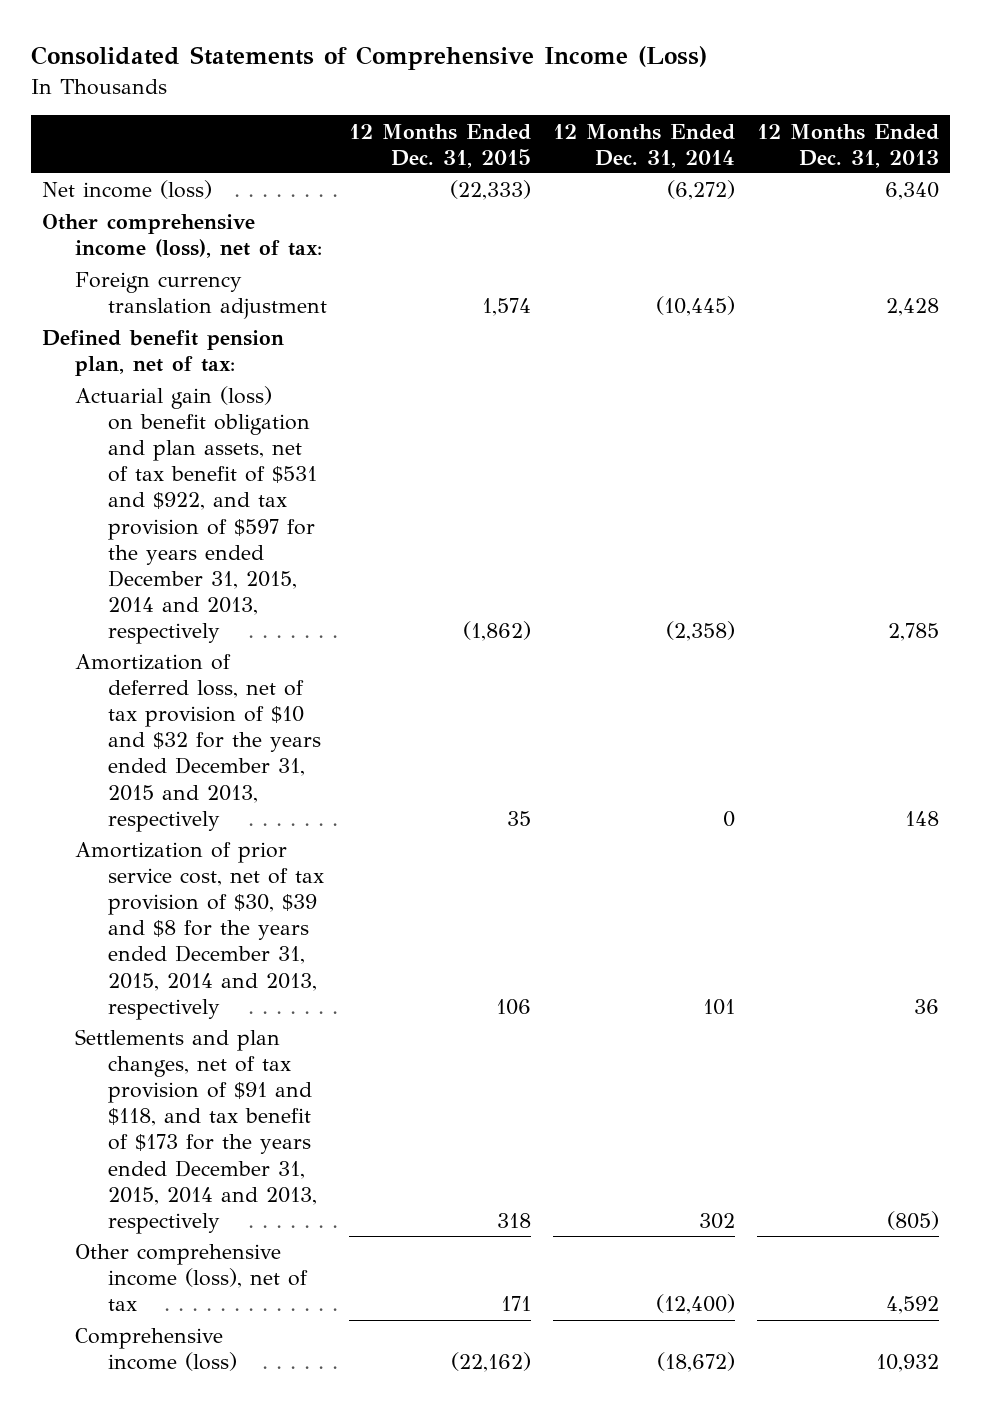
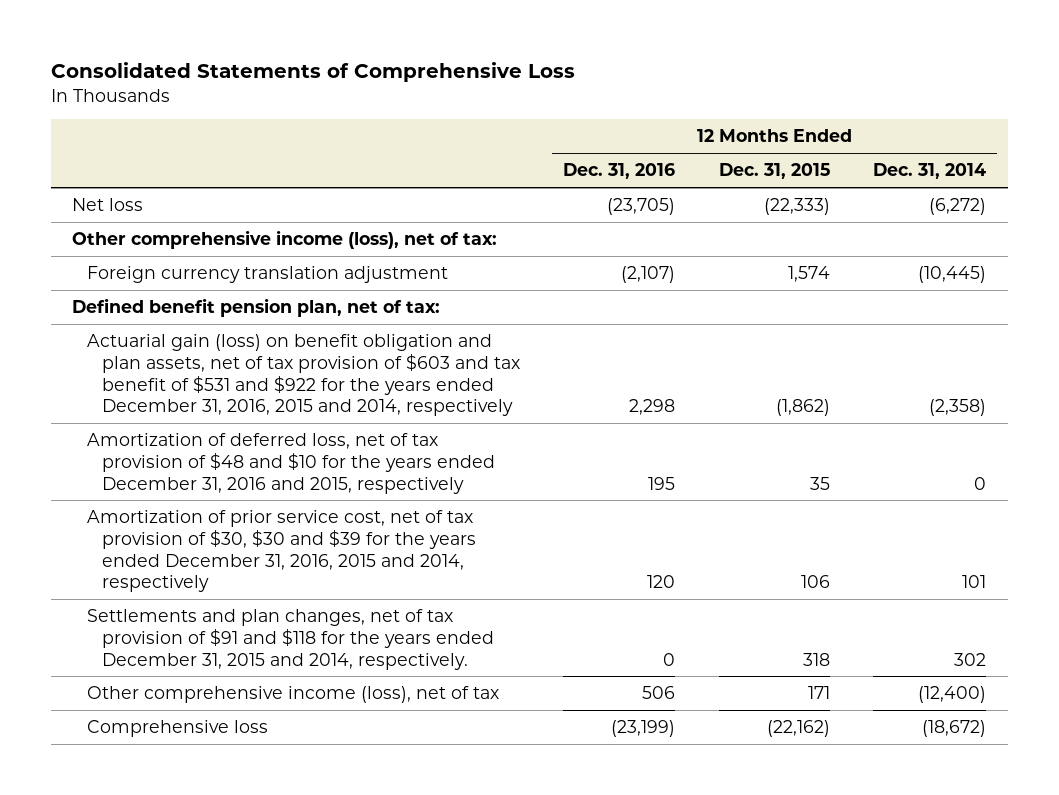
[30,46,707,71] Consolidated Statements of Comprehensive Income (Loss) -> [50,61,575,82] Consolidated Statements of Comprehensive Loss
[757,123,940,168] 12 Months Ended Dec. 31, 2013 -> none
none -> [563,163,676,180] Dec. 31, 2016
[41,180,212,200] Net income (loss) -> [72,198,144,212] Net loss
[74,386,317,644] Actuarial gain (loss) on benefit obligation and plan assets, net of tax benefit of $531 and $922, and tax provision of $597 for the years ended December 31, 2015, 2014 and 2013, respectively -> [87,334,520,417] Actuarial gain (loss) on benefit obligation and plan assets, net of tax provision of $603 and tax benefit of $531 and $922 for the years ended December 31, 2016, 2015 and 2014, respectively
[74,654,321,832] Amortization of deferred loss, net of tax provision of $10 and $32 for the years ended December 31, 2015 and 2013, respectively -> [87,433,495,494] Amortization of deferred loss, net of tax provision of $48 and $10 for the years ended December 31, 2016 and 2015, respectively
[74,842,324,1020] Amortization of prior service cost, net of tax provision of $30, $39 and $8 for the years ended December 31, 2015, 2014 and 2013, respectively -> [87,510,476,593] Amortization of prior service cost, net of tax provision of $30, $30 and $39 for the years ended December 31, 2016, 2015 and 2014, respectively
[74,1029,317,1234] Settlements and plan changes, net of tax provision of $91 and $118, and tax benefit of $173 for the years ended December 31, 2015, 2014 and 2013, respectively -> [87,609,494,670] Settlements and plan changes, net of tax provision of $91 and $118 for the years ended December 31, 2015 and 2014, respectively.
[74,1328,237,1372] Comprehensive income (loss) -> [87,720,269,738] Comprehensive loss

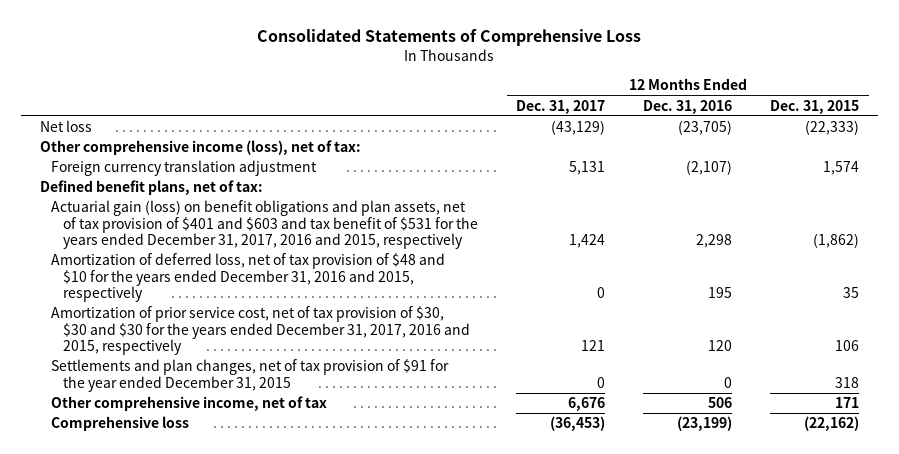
[873,163,987,180] Dec. 31, 2014 -> none
none -> [516,99,606,114] Dec. 31, 2017
[72,298,441,318] Defined benefit pension plan, net of tax: -> [39,180,263,196] Defined benefit plans, net of tax:
[87,334,520,417] Actuarial gain (loss) on benefit obligation and plan assets, net of tax provision of $603 and tax benefit of $531 and $922 for the years ended December 31, 2016, 2015 and 2014, respectively -> [51,200,479,250] Actuarial gain (loss) on benefit obligations and plan assets, net of tax provision of $401 and $603 and tax benefit of $531 for the years ended December 31, 2017, 2016 and 2015, respectively
[87,510,476,593] Amortization of prior service cost, net of tax provision of $30, $30 and $39 for the years ended December 31, 2016, 2015 and 2014, respectively -> [51,306,471,356] Amortization of prior service cost, net of tax provision of $30, $30 and $30 for the years ended December 31, 2017, 2016 and 2015, respectively
[87,609,494,670] Settlements and plan changes, net of tax provision of $91 and $118 for the years ended December 31, 2015 and 2014, respectively. -> [51,359,450,392] Settlements and plan changes, net of tax provision of $91 for the year ended December 31, 2015
[87,686,500,704] Other comprehensive income (loss), net of tax -> [51,396,328,412] Other comprehensive income, net of tax

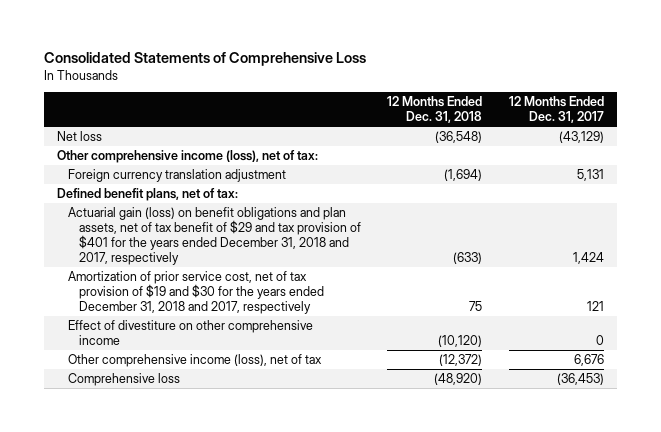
[643,99,733,114] Dec. 31, 2016 -> none
[770,99,860,114] Dec. 31, 2015 -> none
none -> [387,96,483,124] 12 Months Ended Dec. 31, 2018
[51,253,446,303] Amortization of deferred loss, net of tax provision of $48 and $10 for the years ended December 31, 2016 and 2015, respectively -> none
[51,359,450,392] Settlements and plan changes, net of tax provision of $91 for the year ended December 31, 2015 -> none
[51,200,479,250] Actuarial gain (loss) on benefit obligations and plan assets, net of tax provision of $401 and $603 and tax benefit of $531 for the years ended December 31, 2017, 2016 and 2015, respectively -> [67,206,361,266] Actuarial gain (loss) on benefit obligations and plan assets, net of tax benefit of $29 and tax provision of $401 for the years ended December 31, 2018 and 2017, respectively
[51,306,471,356] Amortization of prior service cost, net of tax provision of $30, $30 and $30 for the years ended December 31, 2017, 2016 and 2015, respectively -> [67,270,324,315] Amortization of prior service cost, net of tax provision of $19 and $30 for the years ended December 31, 2018 and 2017, respectively
none -> [67,319,313,346] Effect of divestiture on other comprehensive income
[51,396,328,412] Other comprehensive income, net of tax -> [67,353,322,367] Other comprehensive income (loss), net of tax

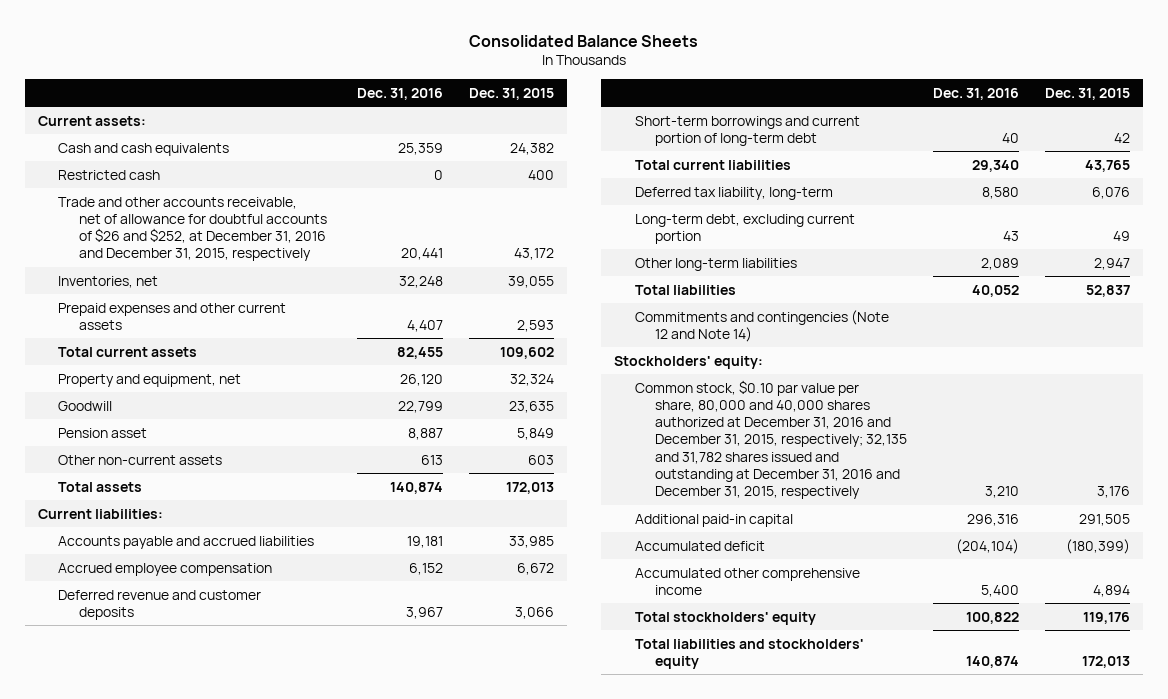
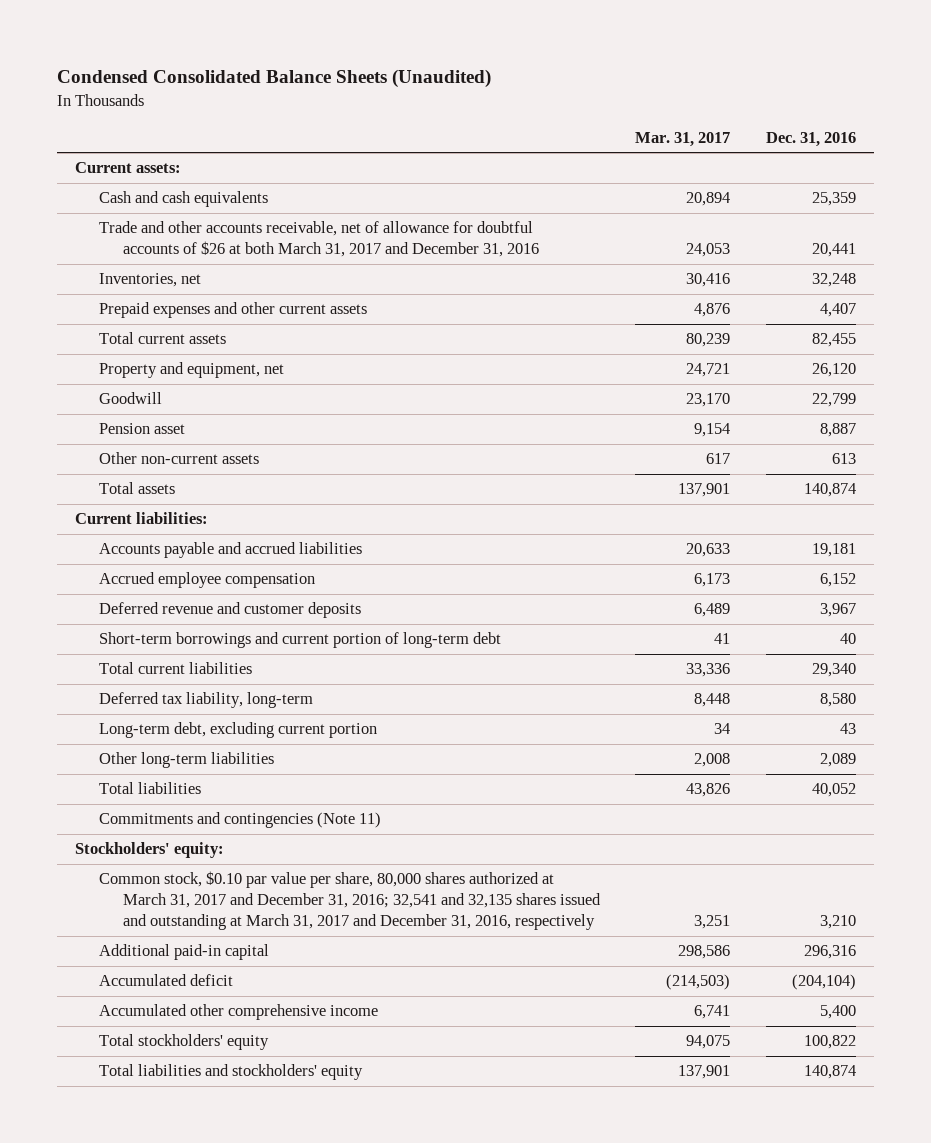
[468,34,698,47] Consolidated Balance Sheets -> [57,68,492,88] Condensed Consolidated Balance Sheets (Unaudited)
[468,87,554,100] Dec. 31, 2015 -> none
none -> [635,131,731,147] Mar. 31, 2017
[58,169,161,180] Restricted cash -> none
[58,196,327,262] Trade and other accounts receivable, net of allowance for doubtful accounts of $26 and $252, at December 31, 2016 and December 31, 2015, respectively -> [98,221,539,258] Trade and other accounts receivable, net of allowance for doubtful accounts of $26 at both March 31, 2017 and December 31, 2016
[634,309,889,342] Commitments and contingencies (Note 12 and Note 14) -> [98,812,381,829] Commitments and contingencies (Note 11)
[634,379,908,500] Common stock, $0.10 par value per share, 80,000 and 40,000 shares authorized at December 31, 2016 and December 31, 2015, respectively; 32,135 and 31,782 shares issued and outstanding at December 31, 2016 and December 31, 2015, respectively -> [98,871,601,931] Common stock, $0.10 par value per share, 80,000 shares authorized at March 31, 2017 and December 31, 2016; 32,541 and 32,135 shares issued and outstanding at March 31, 2017 and December 31, 2016, respectively

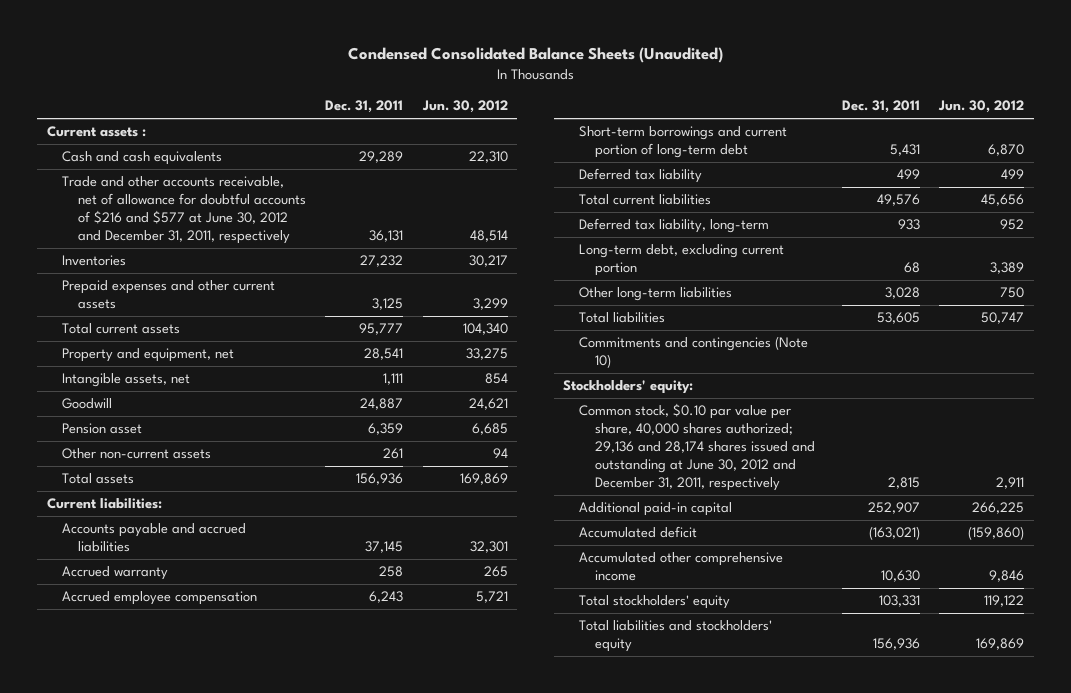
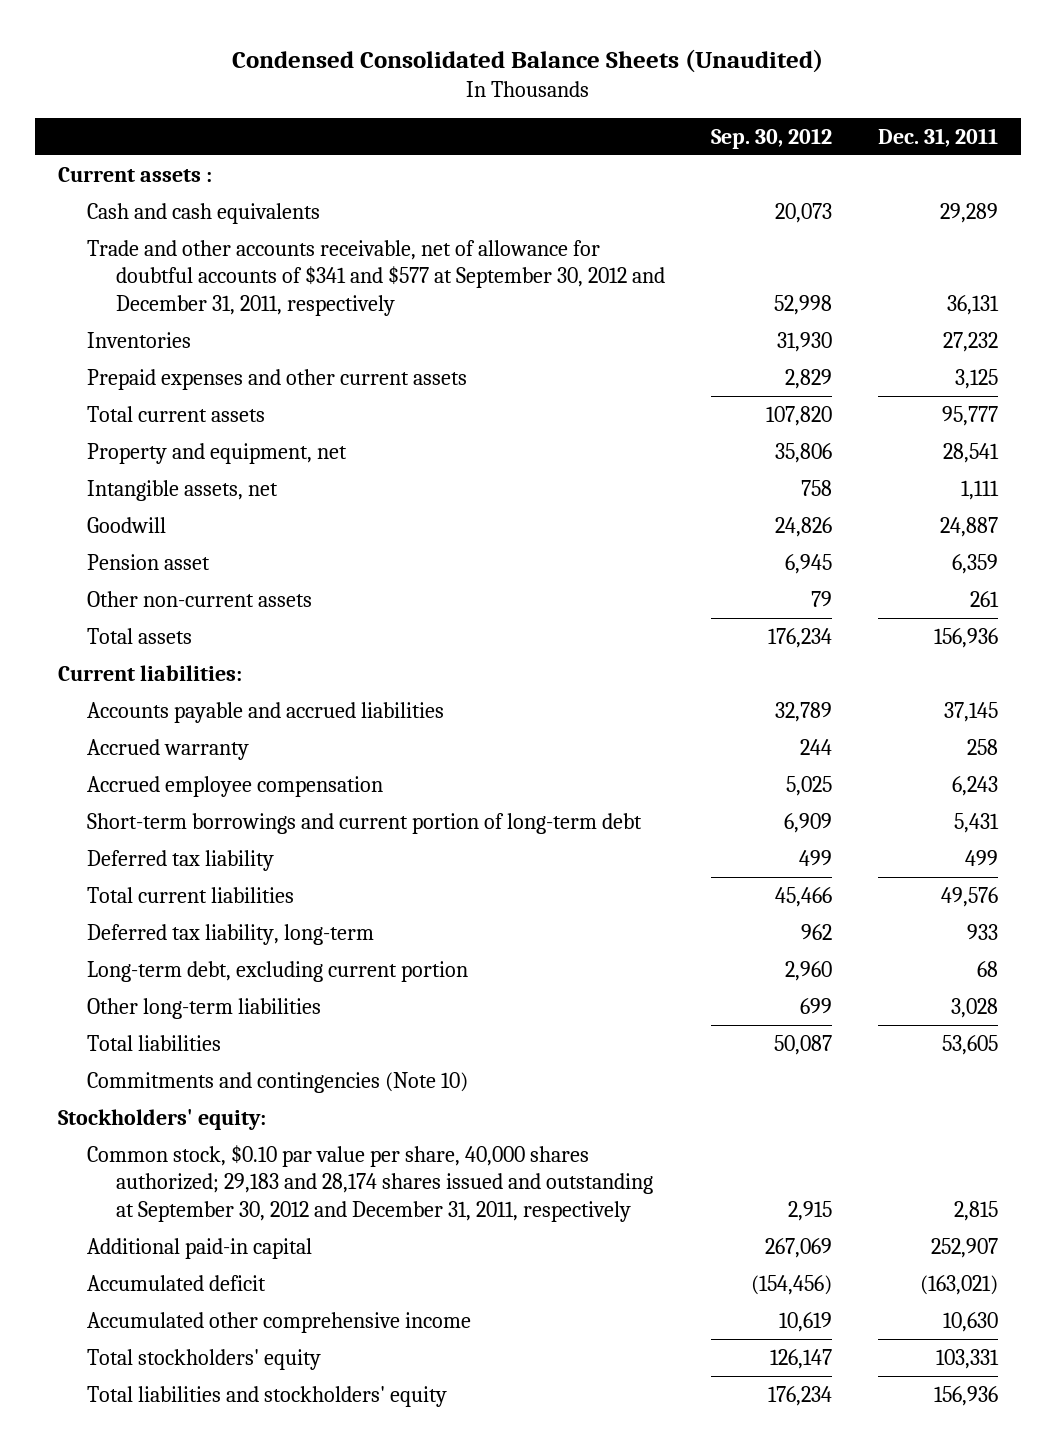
[421,100,508,114] Jun. 30, 2012 -> none
none -> [711,127,833,149] Sep. 30, 2012
[62,176,307,245] Trade and other accounts receivable, net of allowance for doubtful accounts of $216 and $577 at June 30, 2012 and December 31, 2011, respectively -> [87,239,666,316] Trade and other accounts receivable, net of allowance for doubtful accounts of $341 and $577 at September 30, 2012 and December 31, 2011, respectively
[579,403,815,492] Common stock, $0.10 par value per share, 40,000 shares authorized; 29,136 and 28,174 shares issued and outstanding at June 30, 2012 and December 31, 2011, respectively -> [87,1144,654,1222] Common stock, $0.10 par value per share, 40,000 shares authorized; 29,183 and 28,174 shares issued and outstanding at September 30, 2012 and December 31, 2011, respectively

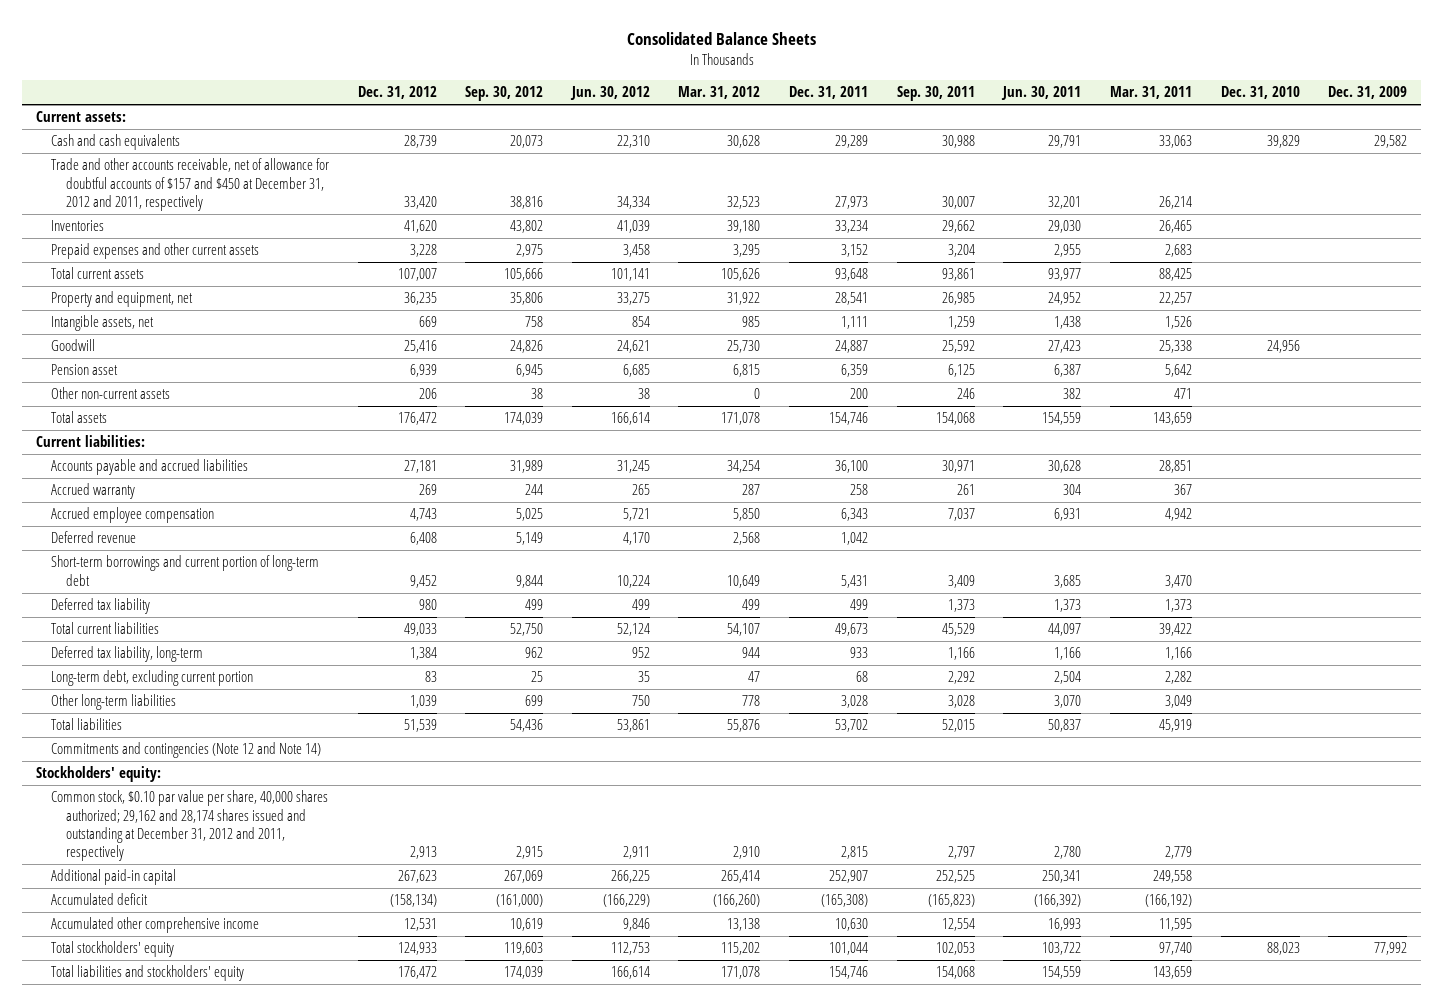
[232,49,824,74] Condensed Consolidated Balance Sheets (Unaudited) -> [626,32,816,46] Consolidated Balance Sheets
none -> [357,86,437,100] Dec. 31, 2012
none -> [569,86,650,101] Jun. 30, 2012
none -> [678,86,761,100] Mar. 31, 2012
none -> [896,86,975,102] Sep. 30, 2011
none -> [1001,86,1082,101] Jun. 30, 2011
none -> [1109,86,1192,100] Mar. 31, 2011
none -> [1220,86,1300,100] Dec. 31, 2010
none -> [1328,86,1408,100] Dec. 31, 2009
[57,166,212,182] Current assets : -> [36,111,127,123] Current assets:
[87,239,666,316] Trade and other accounts receivable, net of allowance for doubtful accounts of $341 and $577 at September 30, 2012 and December 31, 2011, respectively -> [51,158,330,211] Trade and other accounts receivable, net of allowance for doubtful accounts of $157 and $450 at December 31, 2012 and 2011, respectively
[774,294,833,315] 52,998 -> [510,195,544,209] 38,816
[947,294,1000,315] 36,131 -> [835,195,869,209] 27,973
[777,331,833,352] 31,930 -> [510,220,544,234] 43,802
[943,331,999,352] 27,232 -> [835,220,869,234] 33,234
[785,368,833,389] 2,829 -> [516,244,544,258] 2,975
[955,368,999,389] 3,125 -> [841,244,869,258] 3,152
[766,405,833,426] 107,820 -> [504,268,544,282] 105,666
[942,405,999,426] 95,777 -> [835,268,869,282] 93,648
[811,590,833,607] 79 -> [531,388,544,400] 38
[970,590,1000,607] 261 -> [850,388,869,400] 200
[768,627,833,648] 176,234 -> [504,412,544,426] 174,039
[934,627,999,648] 156,936 -> [829,412,869,426] 154,746
[775,701,833,722] 32,789 -> [510,460,544,474] 31,989
[944,701,999,722] 37,145 -> [835,460,869,474] 36,100
[952,775,999,796] 6,243 -> [841,508,869,522] 6,343
none -> [51,531,137,544] Deferred revenue
[784,812,833,833] 6,909 -> [516,574,544,588] 9,844
[775,886,833,907] 45,466 -> [510,623,544,637] 52,750
[941,886,999,907] 49,576 -> [835,623,869,637] 49,673
[785,960,833,981] 2,960 -> [531,671,544,683] 25
[774,1034,833,1055] 50,087 -> [510,719,544,733] 54,436
[942,1034,999,1055] 53,605 -> [835,719,869,733] 53,702
[87,1071,469,1093] Commitments and contingencies (Note 10) -> [51,742,322,759] Commitments and contingencies (Note 12 and Note 14)
[87,1144,654,1222] Common stock, $0.10 par value per share, 40,000 shares authorized; 29,183 and 28,174 shares issued and outstanding at September 30, 2012 and December 31, 2011, respectively -> [51,790,329,862] Common stock, $0.10 par value per share, 40,000 shares authorized; 29,162 and 28,174 shares issued and outstanding at December 31, 2012 and 2011, respectively
[751,1274,833,1295] (154,456) -> [496,894,544,908] (161,000)
[920,1274,999,1295] (163,021) -> [821,894,869,908] (165,308)
[770,1348,833,1369] 126,147 -> [504,942,544,956] 119,603
[936,1348,1000,1369] 103,331 -> [829,942,869,956] 101,044
[768,1385,833,1406] 176,234 -> [504,966,544,980] 174,039
[934,1385,999,1406] 156,936 -> [829,966,869,980] 154,746

